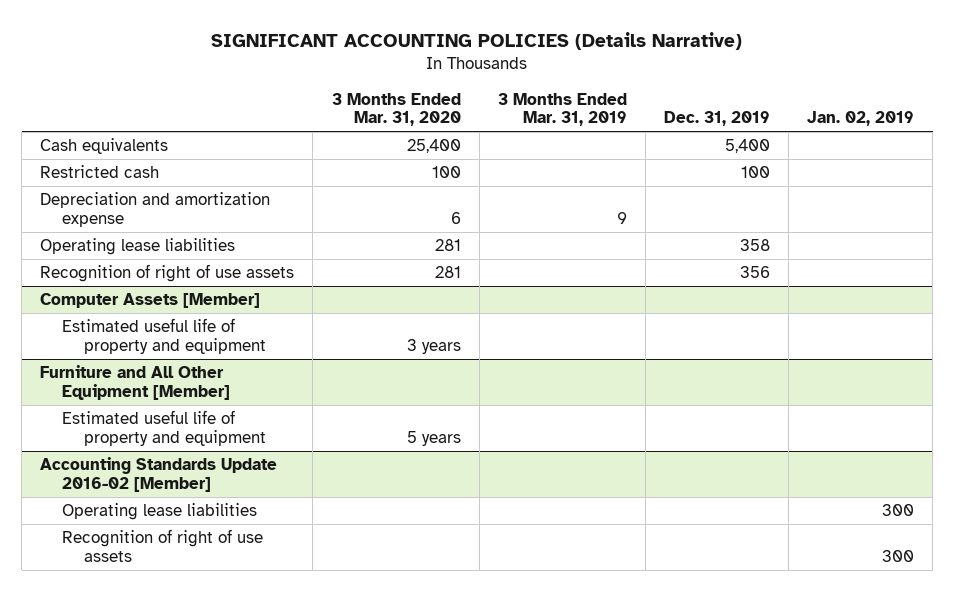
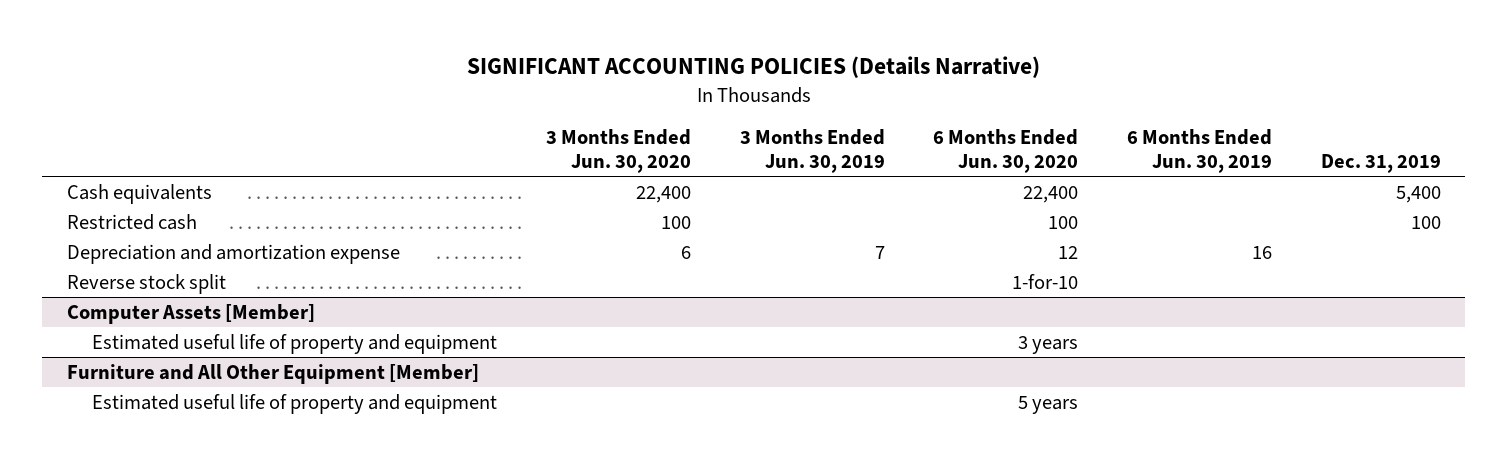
[331,92,461,127] 3 Months Ended Mar. 31, 2020 -> none
[497,92,627,127] 3 Months Ended Mar. 31, 2019 -> none
[807,111,915,127] Jan. 02, 2019 -> none
none -> [546,129,692,174] 3 Months Ended Jun. 30, 2020
none -> [739,129,885,174] 3 Months Ended Jun. 30, 2019
none -> [933,129,1079,174] 6 Months Ended Jun. 30, 2020
none -> [1127,129,1273,174] 6 Months Ended Jun. 30, 2019
[40,237,236,255] Operating lease liabilities -> none
[40,263,295,282] Recognition of right of use assets -> none
none -> [66,273,226,294] Reverse stock split
[40,456,278,492] Accounting Standards Update 2016-02 [Member] -> none
[61,502,257,520] Operating lease liabilities -> none
[61,528,263,562] Recognition of right of use assets -> none

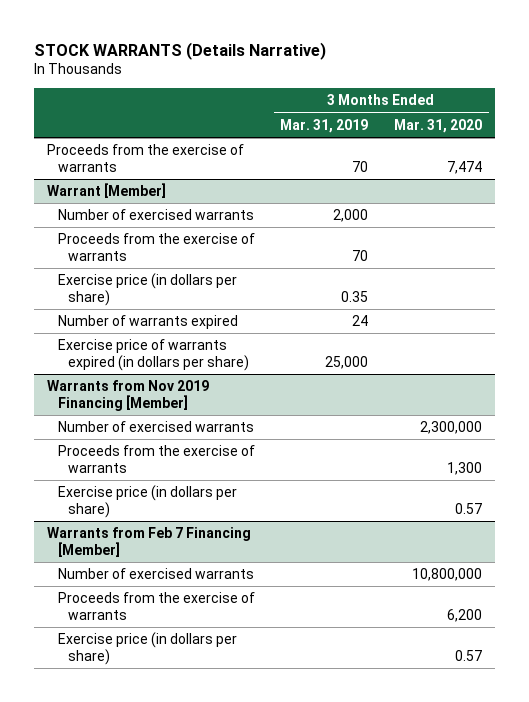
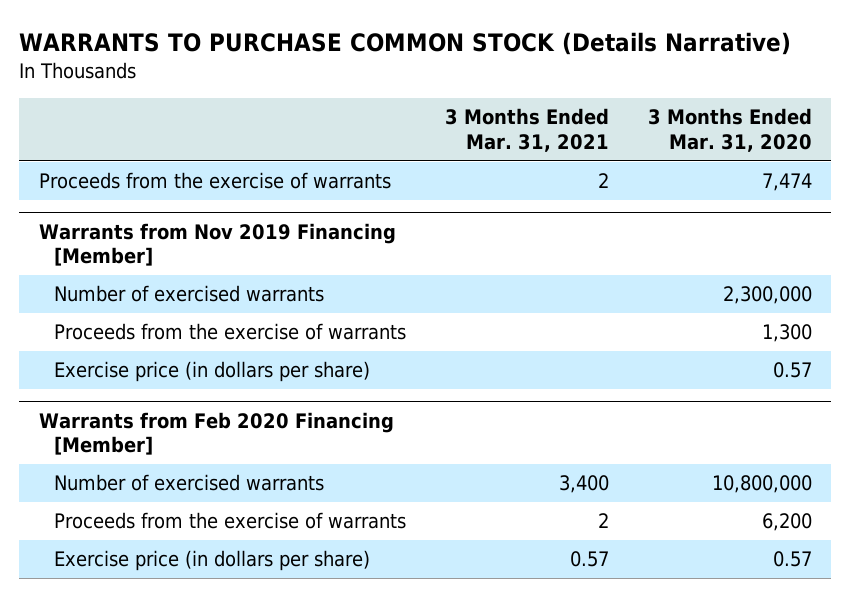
[34,41,327,60] STOCK WARRANTS (Details Narrative) -> [19,31,792,55] WARRANTS TO PURCHASE COMMON STOCK (Details Narrative)
[280,118,369,133] Mar. 31, 2019 -> none
none -> [444,108,609,152] 3 Months Ended Mar. 31, 2021
[46,183,166,199] Warrant [Member] -> none
[57,209,254,221] Number of exercised warrants -> none
[57,233,255,261] Proceeds from the exercise of warrants -> none
[57,273,237,306] Exercise price (in dollars per share) -> none
[57,315,238,330] Number of warrants expired -> none
[57,339,250,371] Exercise price of warrants expired (in dollars per share) -> none
[46,527,251,557] Warrants from Feb 7 Financing [Member] -> [38,411,394,456] Warrants from Feb 2020 Financing [Member]

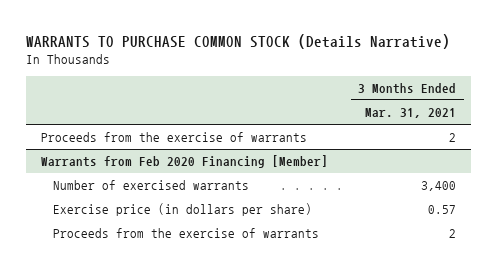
[647,108,812,152] 3 Months Ended Mar. 31, 2020 -> none
[38,222,396,267] Warrants from Nov 2019 Financing [Member] -> none
[53,285,324,303] Number of exercised warrants -> none
[53,323,406,341] Proceeds from the exercise of warrants -> none
[53,361,370,383] Exercise price (in dollars per share) -> none
[53,512,406,530] Proceeds from the exercise of warrants -> [52,228,319,239] Proceeds from the exercise of warrants

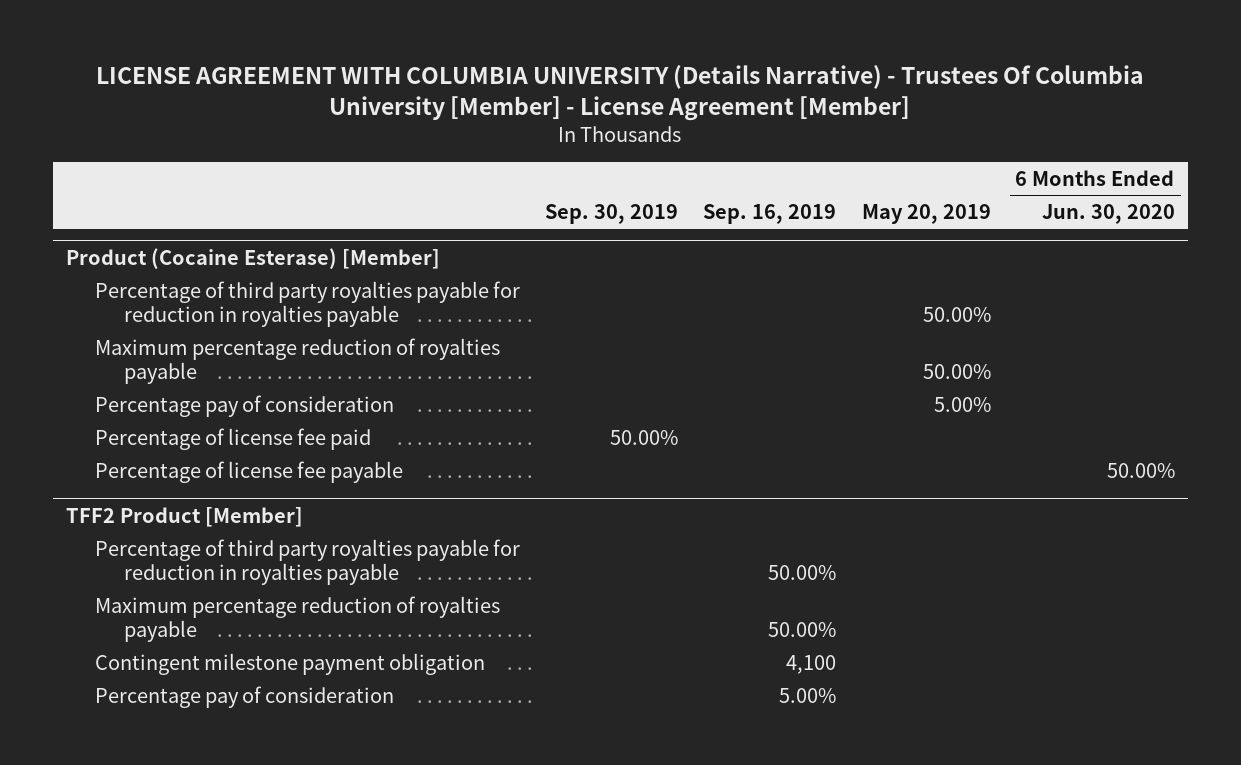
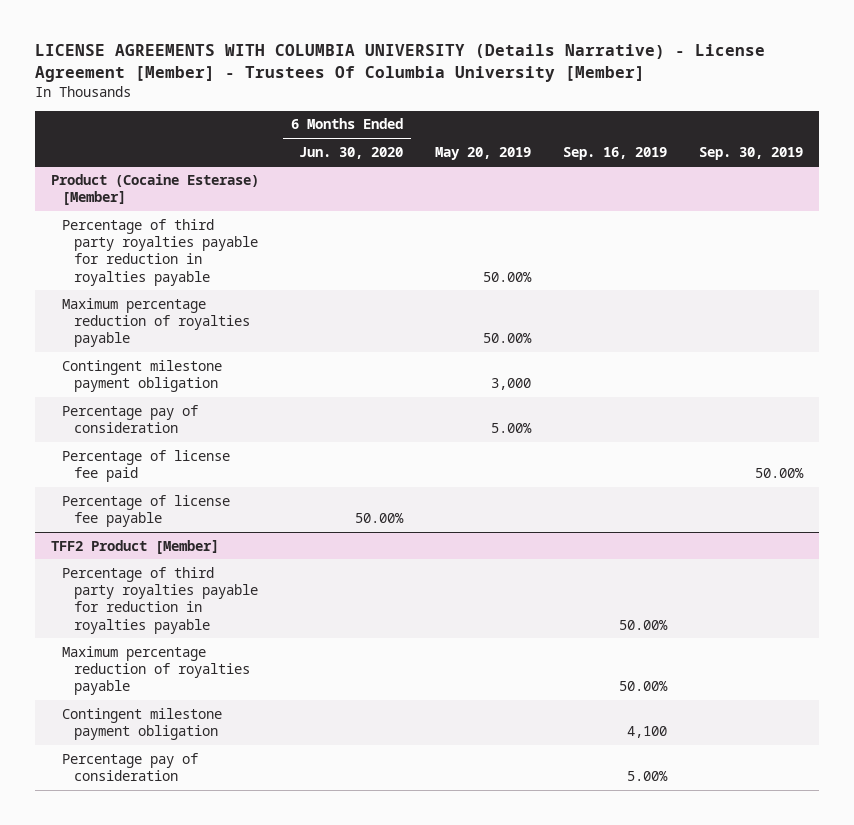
[96,65,1145,122] LICENSE AGREEMENT WITH COLUMBIA UNIVERSITY (Details Narrative) - Trustees Of Columbia University [Member] - License Agreement [Member] -> [34,44,765,82] LICENSE AGREEMENTS WITH COLUMBIA UNIVERSITY (Details Narrative) - License Agreement [Member] - Trustees Of Columbia University [Member]
none -> [62,359,223,392] Contingent milestone payment obligation

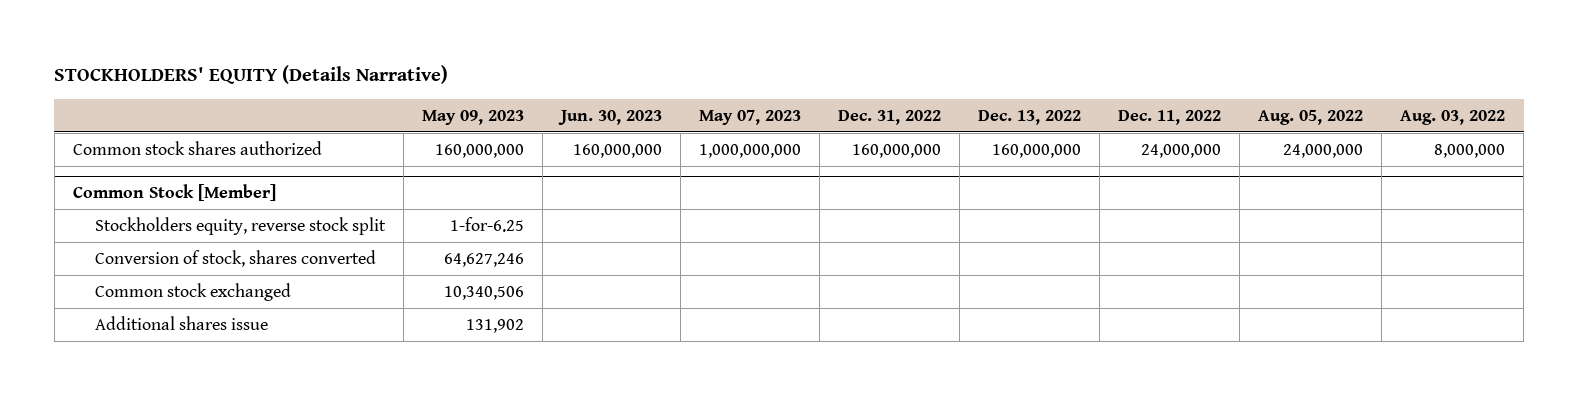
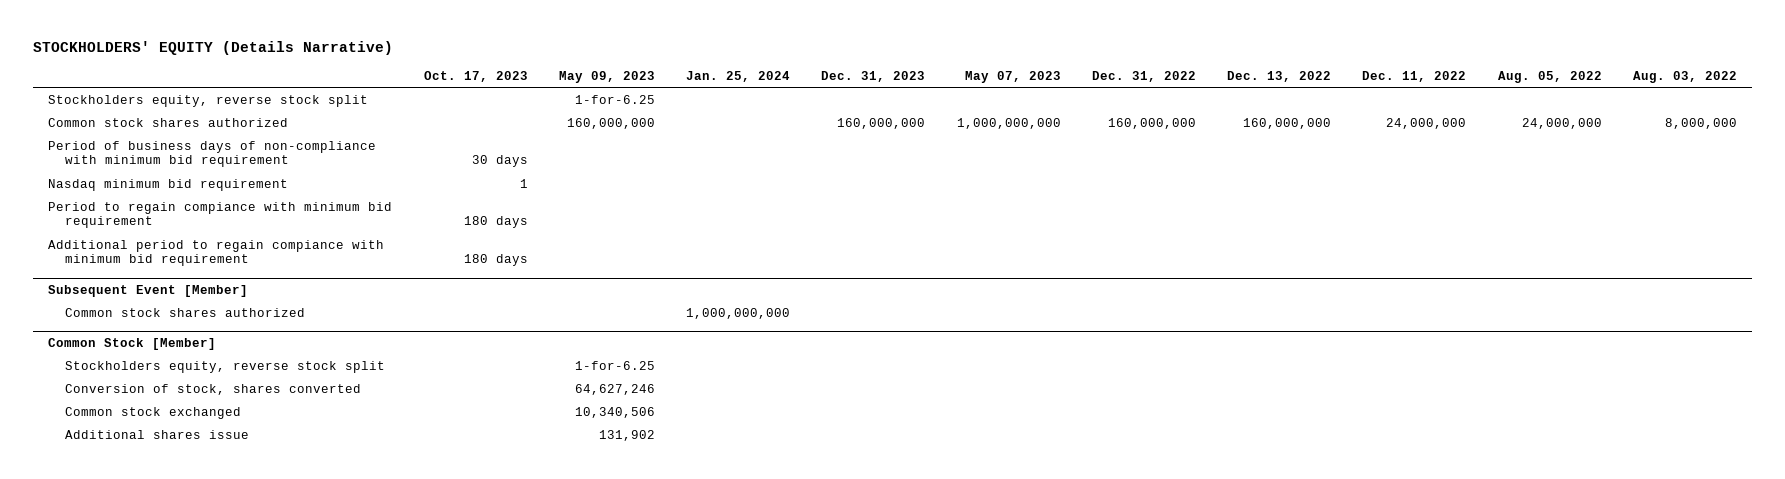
[557,109,662,125] Jun. 30, 2023 -> none
none -> [423,71,528,83] Oct. 17, 2023
none -> [686,71,791,83] Jan. 25, 2024
none -> [821,71,926,83] Dec. 31, 2023
none -> [48,94,369,107] Stockholders equity, reverse stock split
none -> [48,140,377,168] Period of business days of non-compliance with minimum bid requirement
none -> [48,178,289,191] Nasdaq minimum bid requirement
none -> [48,201,393,229] Period to regain compiance with minimum bid requirement
none -> [48,239,385,267] Additional period to regain compiance with minimum bid requirement
none -> [48,284,249,297] Subsequent Event [Member]
none -> [64,307,305,317] Common stock shares authorized

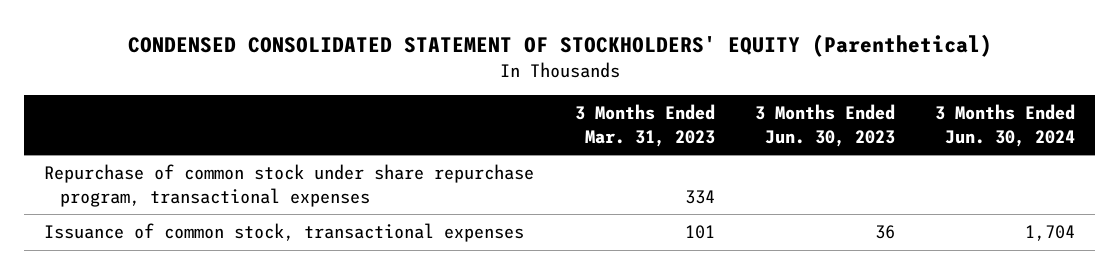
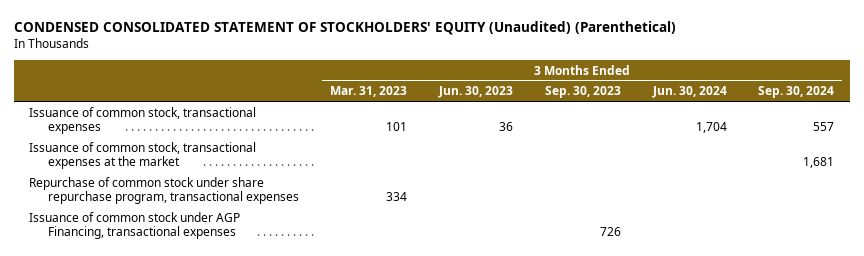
[127,34,992,58] CONDENSED CONSOLIDATED STATEMENT OF STOCKHOLDERS' EQUITY (Parenthetical) -> [13,20,676,35] CONDENSED CONSOLIDATED STATEMENT OF STOCKHOLDERS' EQUITY (Unaudited) (Parenthetical)
none -> [544,86,621,99] Sep. 30, 2023
none -> [758,86,835,99] Sep. 30, 2024
none -> [29,141,257,169] Issuance of common stock, transactional expenses at the market
[44,164,535,207] Repurchase of common stock under share repurchase program, transactional expenses -> [29,176,299,204] Repurchase of common stock under share repurchase program, transactional expenses
none -> [29,211,241,239] Issuance of common stock under AGP Financing, transactional expenses

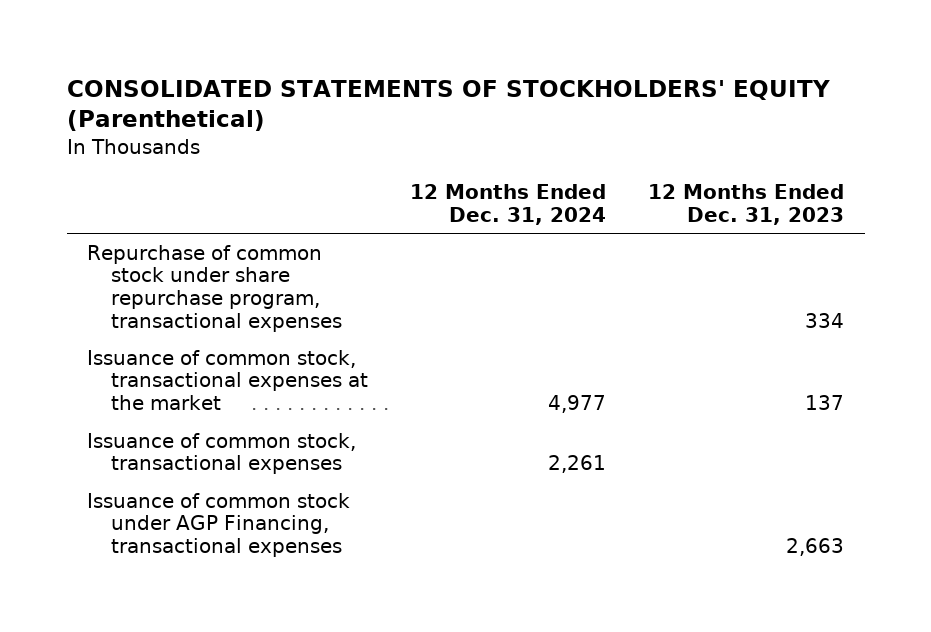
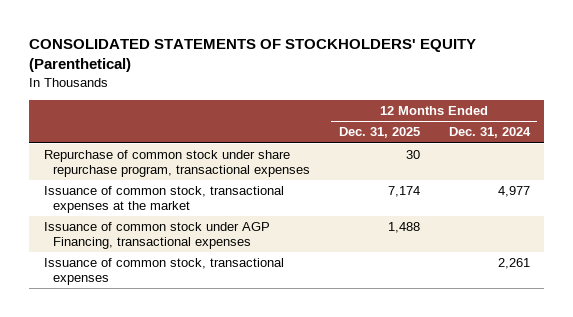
[647,184,844,225] 12 Months Ended Dec. 31, 2023 -> none
none -> [338,127,420,139] Dec. 31, 2025
[87,432,357,475] Issuance of common stock, transactional expenses -> [43,258,284,286] Issuance of common stock, transactional expenses

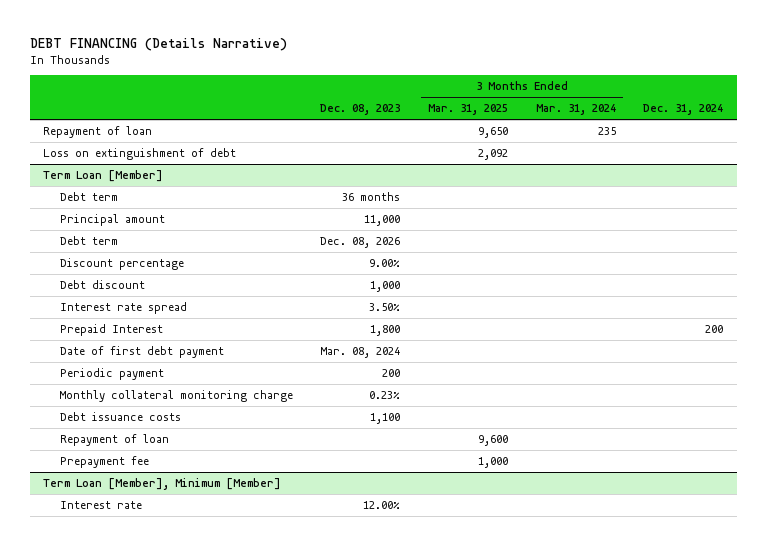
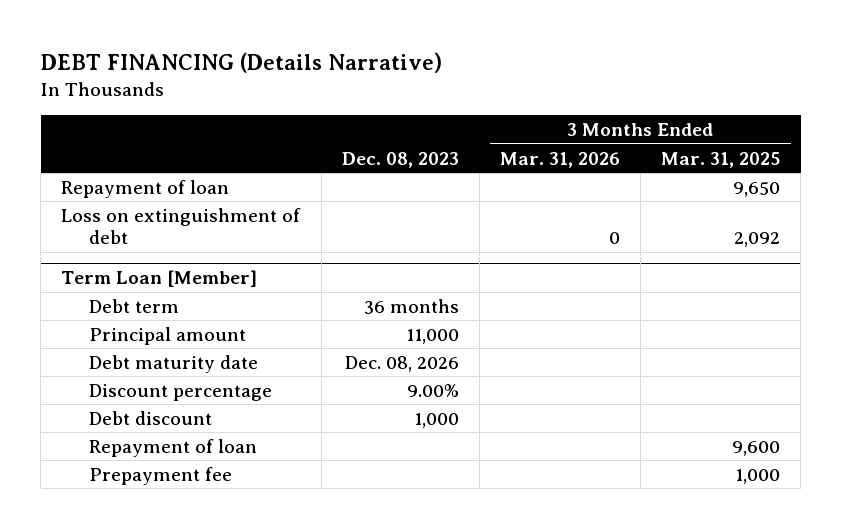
[535,104,616,116] Mar. 31, 2024 -> none
[643,104,724,116] Dec. 31, 2024 -> none
none -> [499,151,620,168] Mar. 31, 2026
[59,235,118,245] Debt term -> [89,354,259,373] Debt maturity date
[59,301,187,314] Interest rate spread -> none
[59,323,163,336] Prepaid Interest -> none
[59,345,224,358] Date of first debt payment -> none
[59,367,164,380] Periodic payment -> none
[59,389,293,402] Monthly collateral monitoring charge -> none
[59,411,181,421] Debt issuance costs -> none
[43,477,282,490] Term Loan [Member], Minimum [Member] -> none
[59,500,142,509] Interest rate -> none

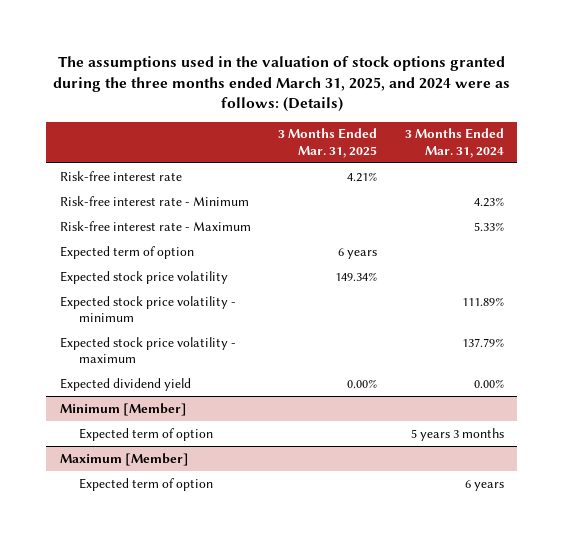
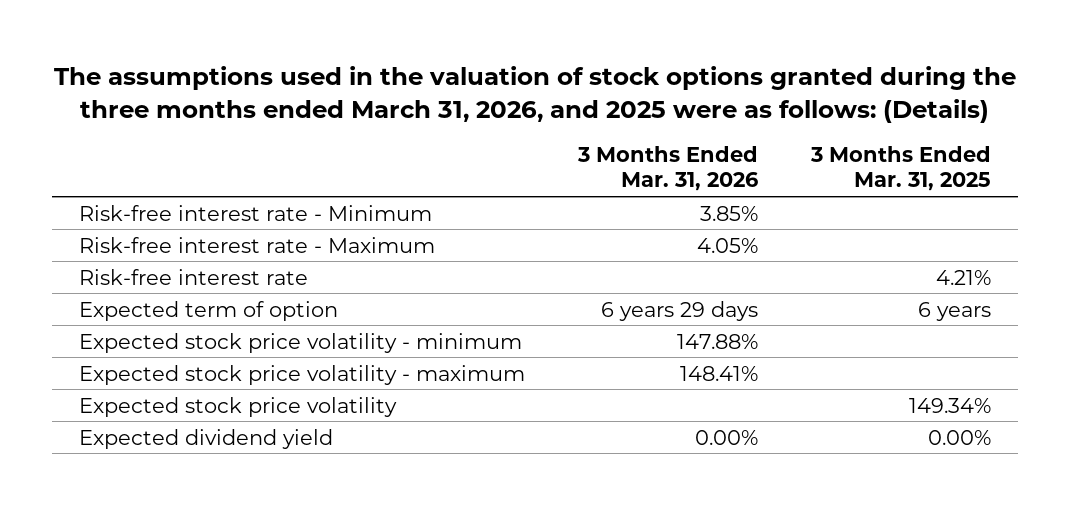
[52,55,510,113] The assumptions used in the valuation of stock options granted during the three months ended March 31, 2025, and 2024 were as follows: (Details) -> [53,65,1016,123] The assumptions used in the valuation of stock options granted during the three months ended March 31, 2026, and 2025 were as follows: (Details)
[404,128,504,158] 3 Months Ended Mar. 31, 2024 -> none
none -> [576,146,758,192] 3 Months Ended Mar. 31, 2026
[59,170,182,181] Risk-free interest rate -> [78,268,308,285] Risk-free interest rate
[59,270,228,284] Expected stock price volatility -> [78,396,397,417] Expected stock price volatility
[59,402,187,416] Minimum [Member] -> none
[79,427,214,441] Expected term of option -> none
[59,452,189,466] Maximum [Member] -> none
[79,477,214,491] Expected term of option -> none

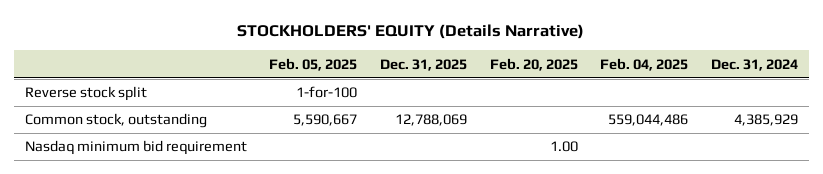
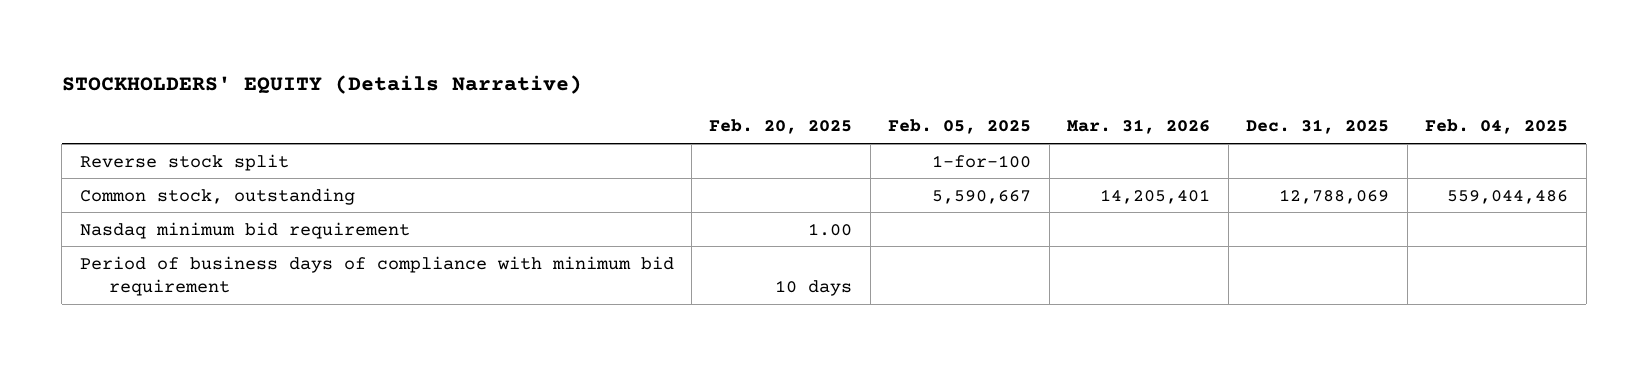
[710,58,798,71] Dec. 31, 2024 -> none
none -> [1067,119,1211,135] Mar. 31, 2026
none -> [79,255,674,297] Period of business days of compliance with minimum bid requirement

